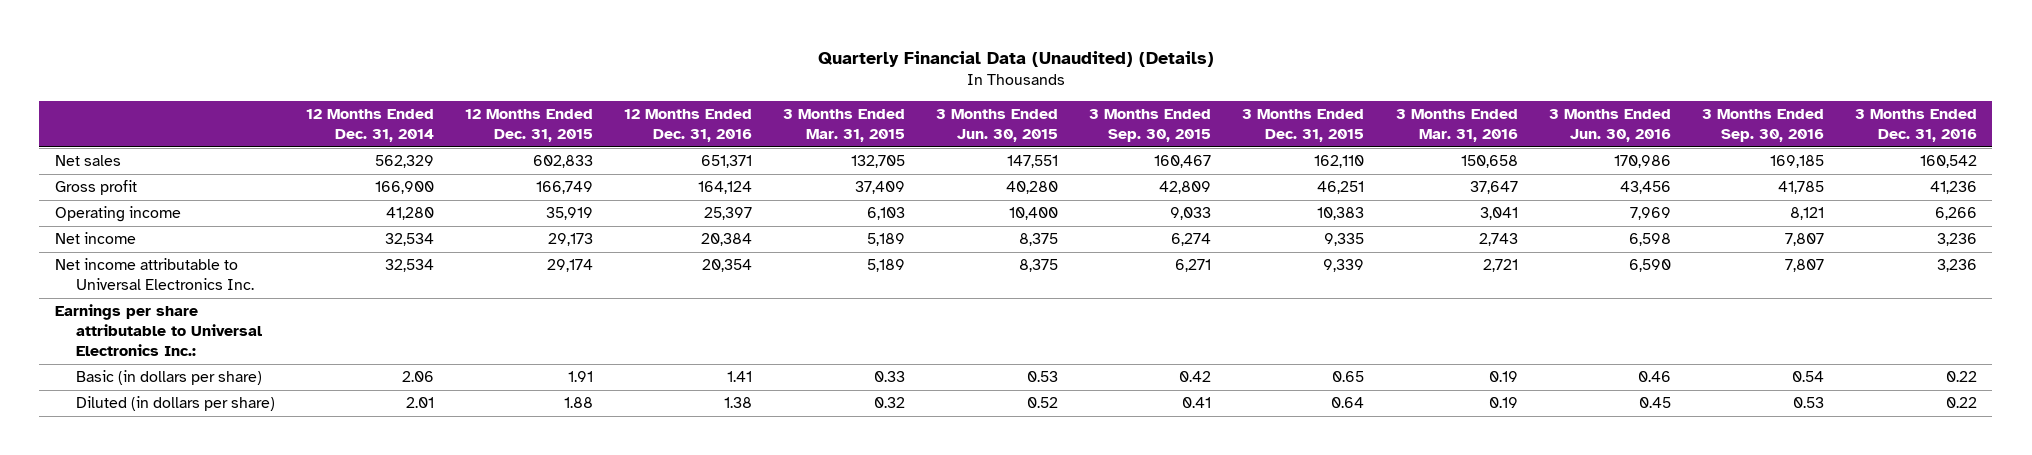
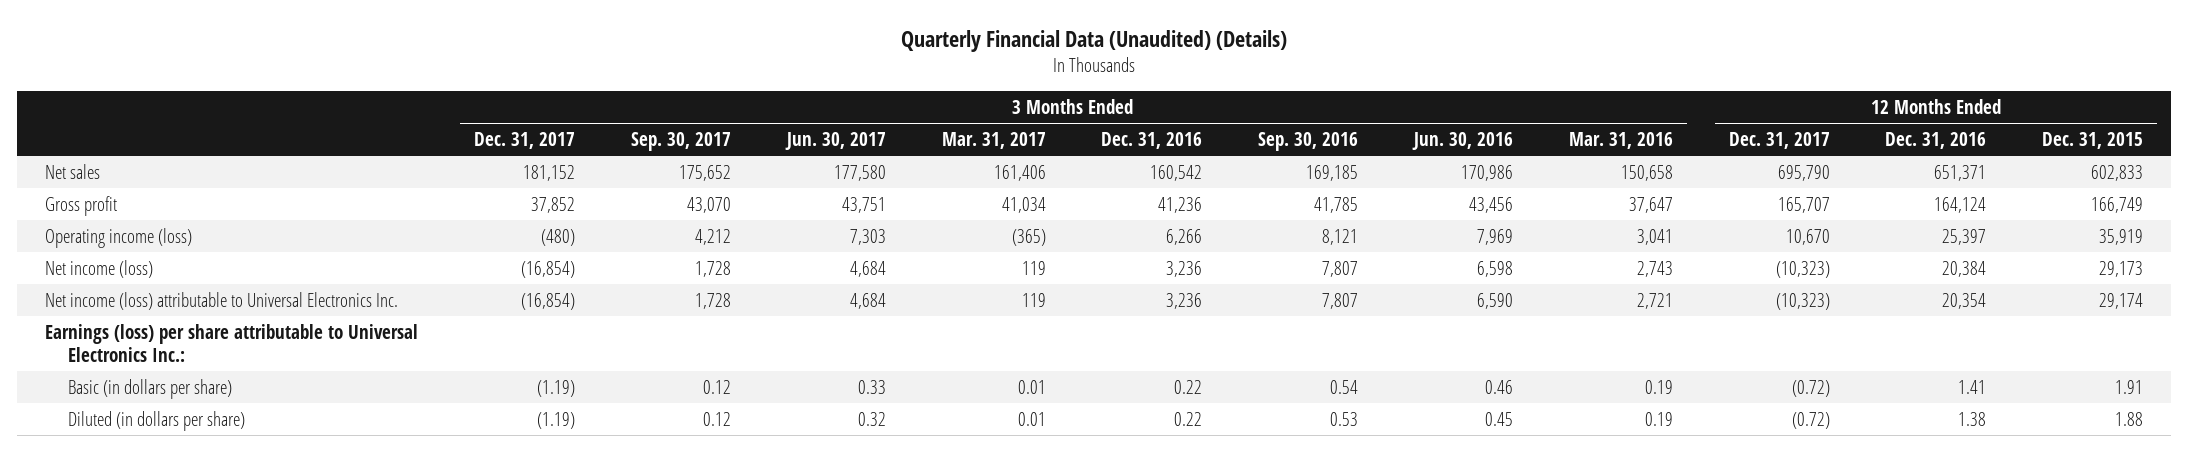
[305,108,434,142] 12 Months Ended Dec. 31, 2014 -> none
[783,108,906,142] 3 Months Ended Mar. 31, 2015 -> none
[936,108,1059,142] 3 Months Ended Jun. 30, 2015 -> none
[1089,108,1212,142] 3 Months Ended Sep. 30, 2015 -> none
[1242,108,1365,142] 3 Months Ended Dec. 31, 2015 -> none
none -> [474,132,576,150] Dec. 31, 2017
none -> [630,132,731,152] Sep. 30, 2017
none -> [784,132,886,151] Jun. 30, 2017
none -> [941,132,1046,150] Mar. 31, 2017
none -> [1728,132,1830,150] Dec. 31, 2017
[54,206,181,223] Operating income -> [45,227,193,248] Operating income (loss)
[54,232,136,245] Net income -> [45,259,154,278] Net income (loss)
[54,258,254,291] Net income attributable to Universal Electronics Inc. -> [45,291,399,310] Net income (loss) attributable to Universal Electronics Inc.
[54,304,262,357] Earnings per share attributable to Universal Electronics Inc.: -> [45,323,419,362] Earnings (loss) per share attributable to Universal Electronics Inc.:

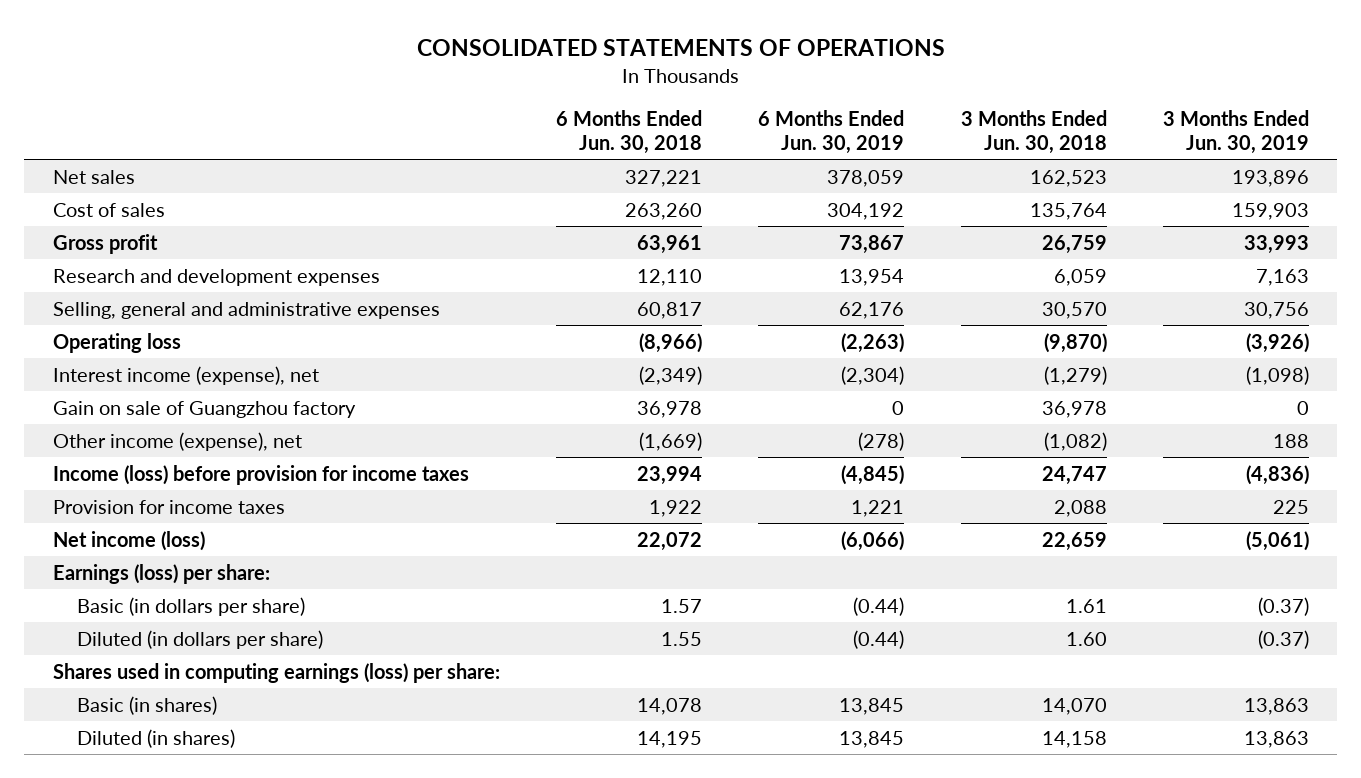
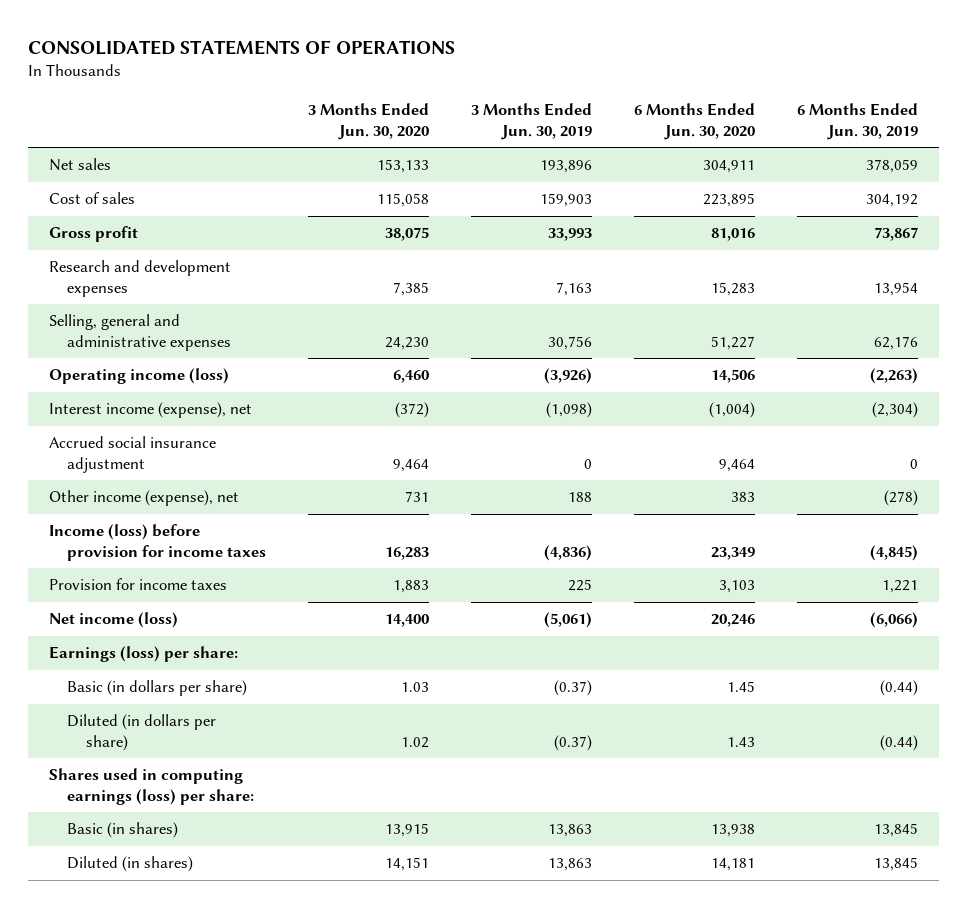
[555,110,702,155] 6 Months Ended Jun. 30, 2018 -> none
[960,110,1107,155] 3 Months Ended Jun. 30, 2018 -> none
none -> [308,103,430,140] 3 Months Ended Jun. 30, 2020
none -> [633,103,755,140] 6 Months Ended Jun. 30, 2020
[52,332,181,353] Operating loss -> [48,368,229,385] Operating income (loss)
[52,400,356,418] Gain on sale of Guangzhou factory -> none
none -> [48,436,216,473] Accrued social insurance adjustment

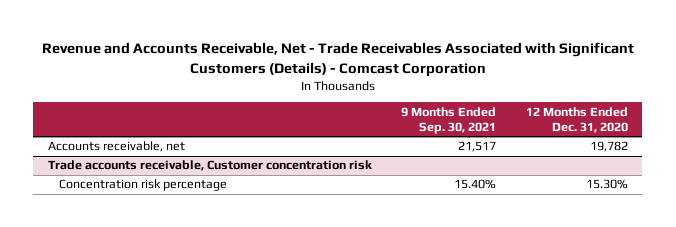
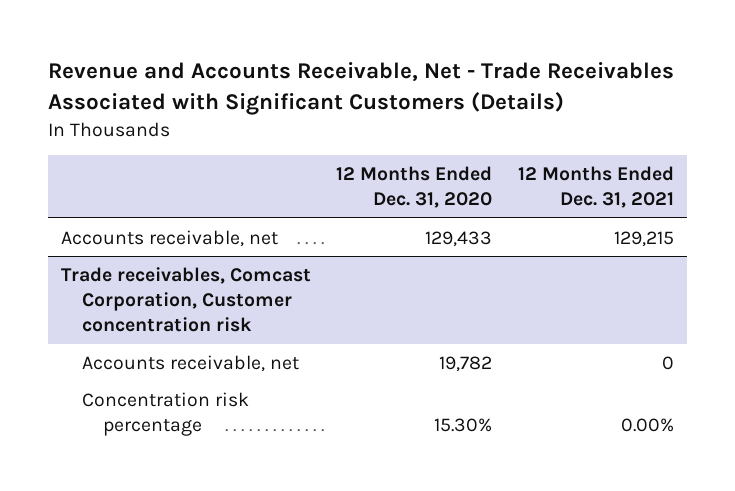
[41,41,634,77] Revenue and Accounts Receivable, Net - Trade Receivables Associated with Significant Customers (Details) - Comcast Corporation -> [47,62,674,116] Revenue and Accounts Receivable, Net - Trade Receivables Associated with Significant Customers (Details)
[401,106,497,134] 9 Months Ended Sep. 30, 2021 -> none
none -> [518,166,675,209] 12 Months Ended Dec. 31, 2021
none -> [60,229,278,247] Accounts receivable, net
none -> [60,266,311,333] Trade receivables, Comcast Corporation, Customer concentration risk
[48,160,373,172] Trade accounts receivable, Customer concentration risk -> none

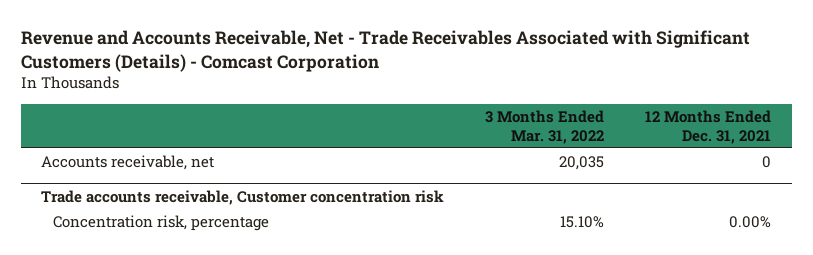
[47,62,674,116] Revenue and Accounts Receivable, Net - Trade Receivables Associated with Significant Customers (Details) -> [20,30,750,73] Revenue and Accounts Receivable, Net - Trade Receivables Associated with Significant Customers (Details) - Comcast Corporation
[336,166,493,209] 12 Months Ended Dec. 31, 2020 -> none
none -> [485,109,605,144] 3 Months Ended Mar. 31, 2022
[60,229,278,247] Accounts receivable, net -> none
[60,266,311,333] Trade receivables, Comcast Corporation, Customer concentration risk -> none
none -> [41,189,445,205] Trade accounts receivable, Customer concentration risk
[82,391,250,436] Concentration risk percentage -> [53,215,270,232] Concentration risk, percentage

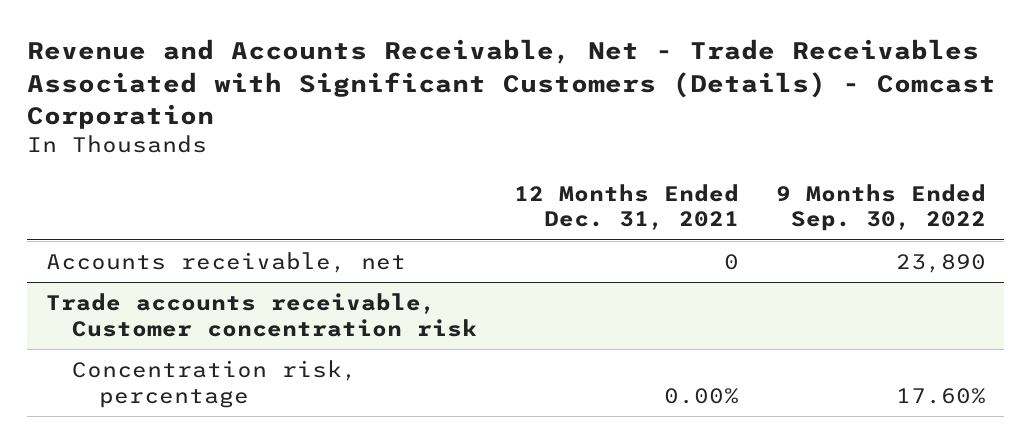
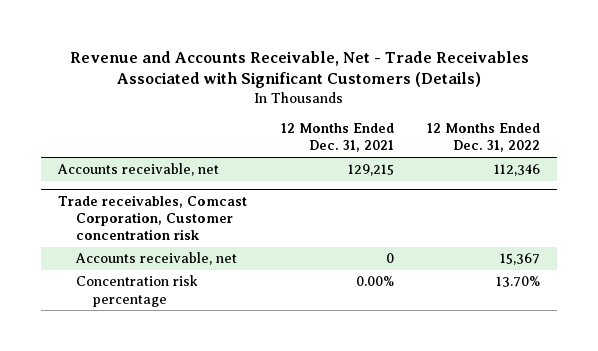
[27,39,997,129] Revenue and Accounts Receivable, Net - Trade Receivables Associated with Significant Customers (Details) - Comcast Corporation -> [70,50,530,89] Revenue and Accounts Receivable, Net - Trade Receivables Associated with Significant Customers (Details)
[776,183,987,232] 9 Months Ended Sep. 30, 2022 -> none
none -> [426,123,540,153] 12 Months Ended Dec. 31, 2022
none -> [57,163,220,177] Accounts receivable, net
none -> [58,194,248,241] Trade receivables, Comcast Corporation, Customer concentration risk
[45,292,478,337] Trade accounts receivable, Customer concentration risk -> none
[72,359,358,408] Concentration risk, percentage -> [75,275,198,307] Concentration risk percentage

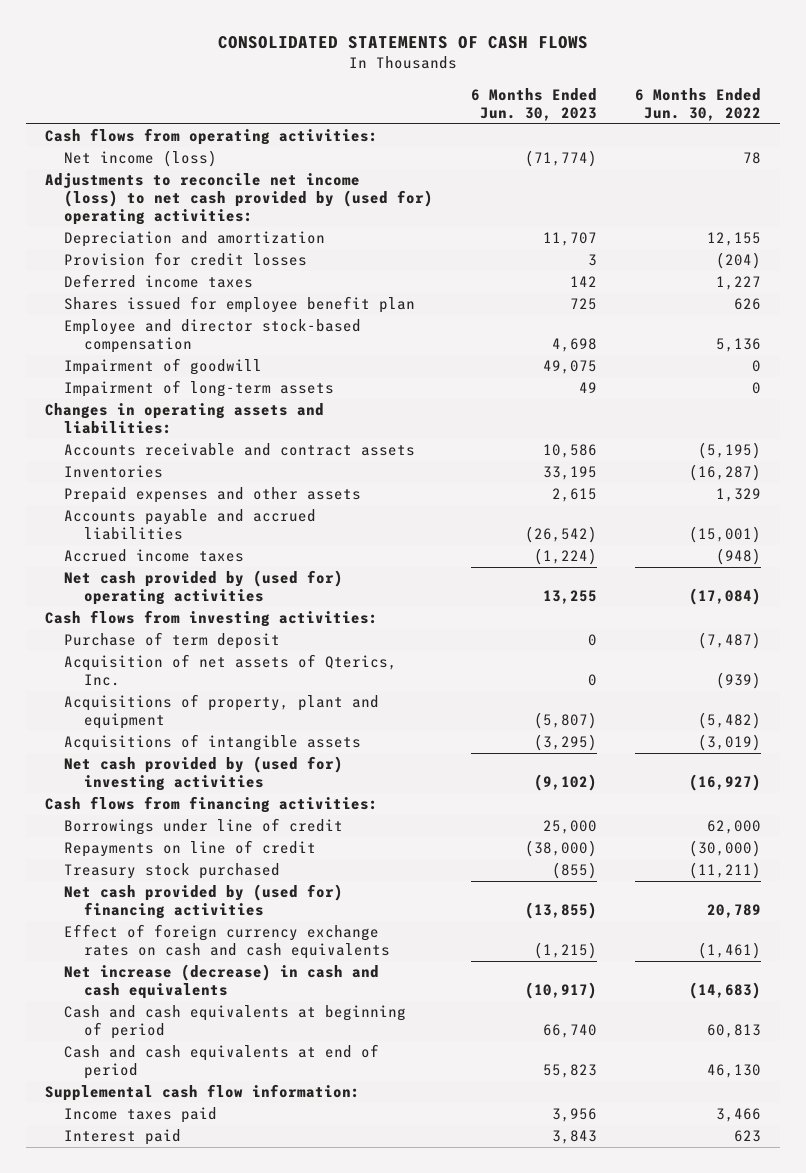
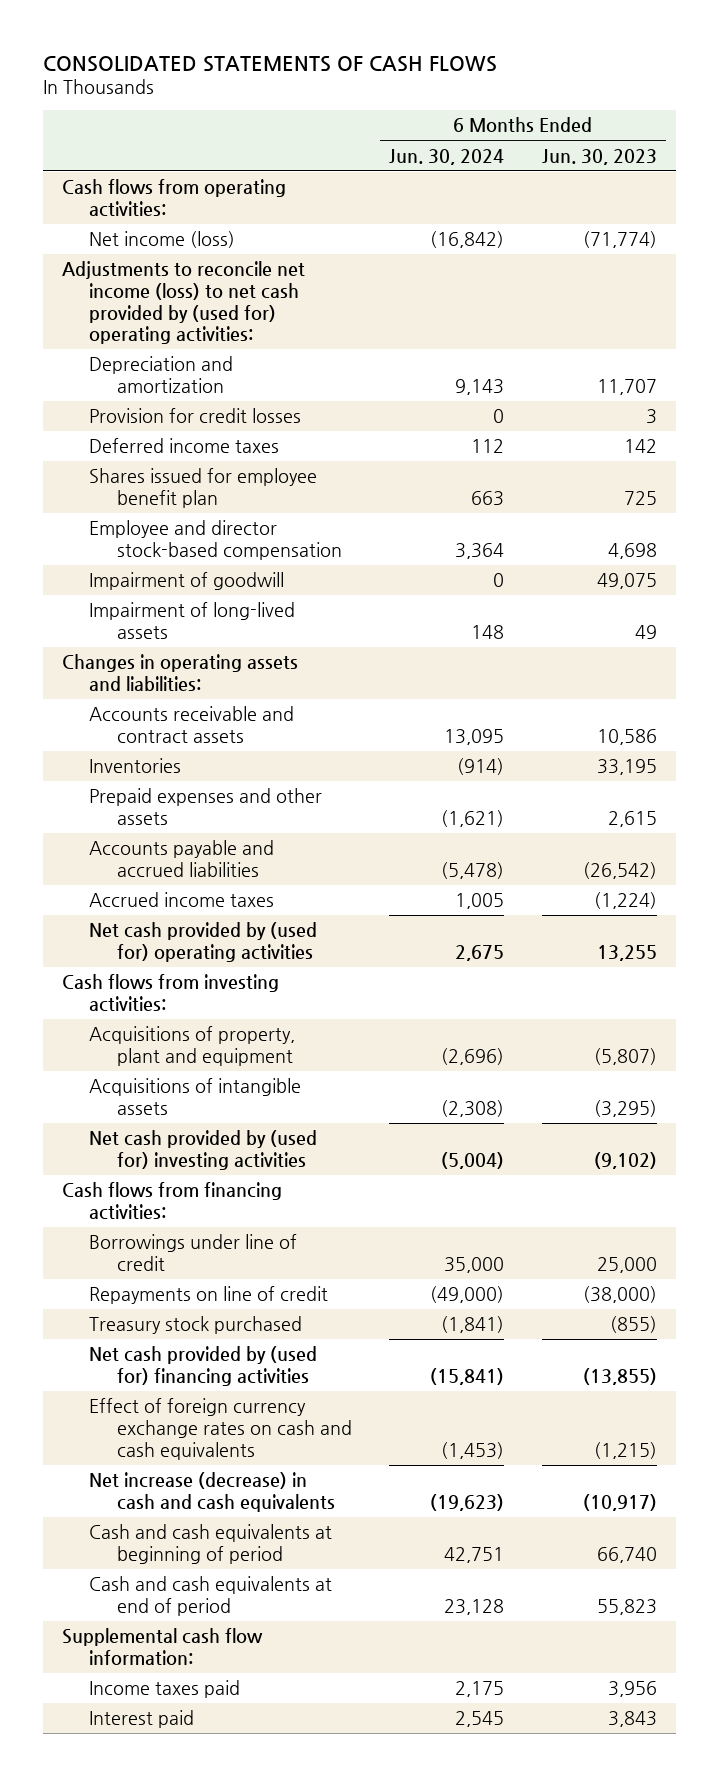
[635,87,762,121] 6 Months Ended Jun. 30, 2022 -> none
none -> [389,148,505,165] Jun. 30, 2024
[64,380,335,398] Impairment of long-term assets -> [89,602,296,639] Impairment of long-lived assets
[64,632,281,650] Purchase of term deposit -> none
[64,654,398,687] Acquisition of net assets of Qterics, Inc. -> none

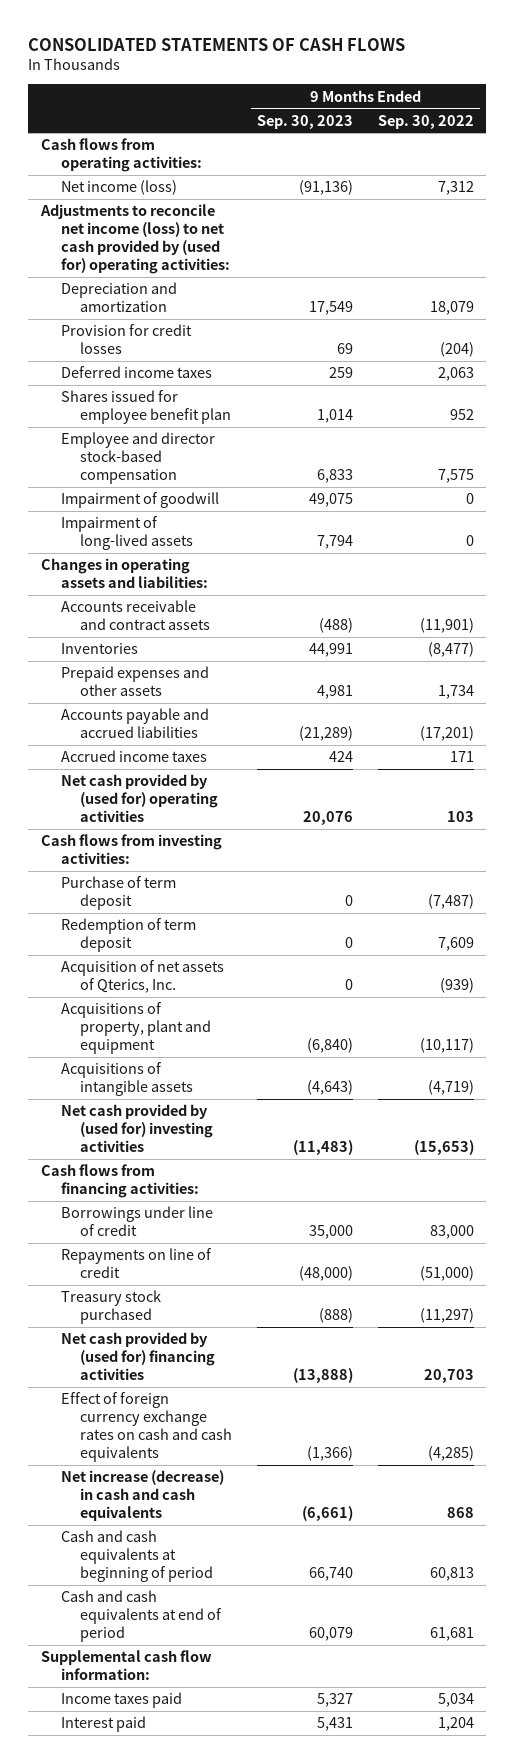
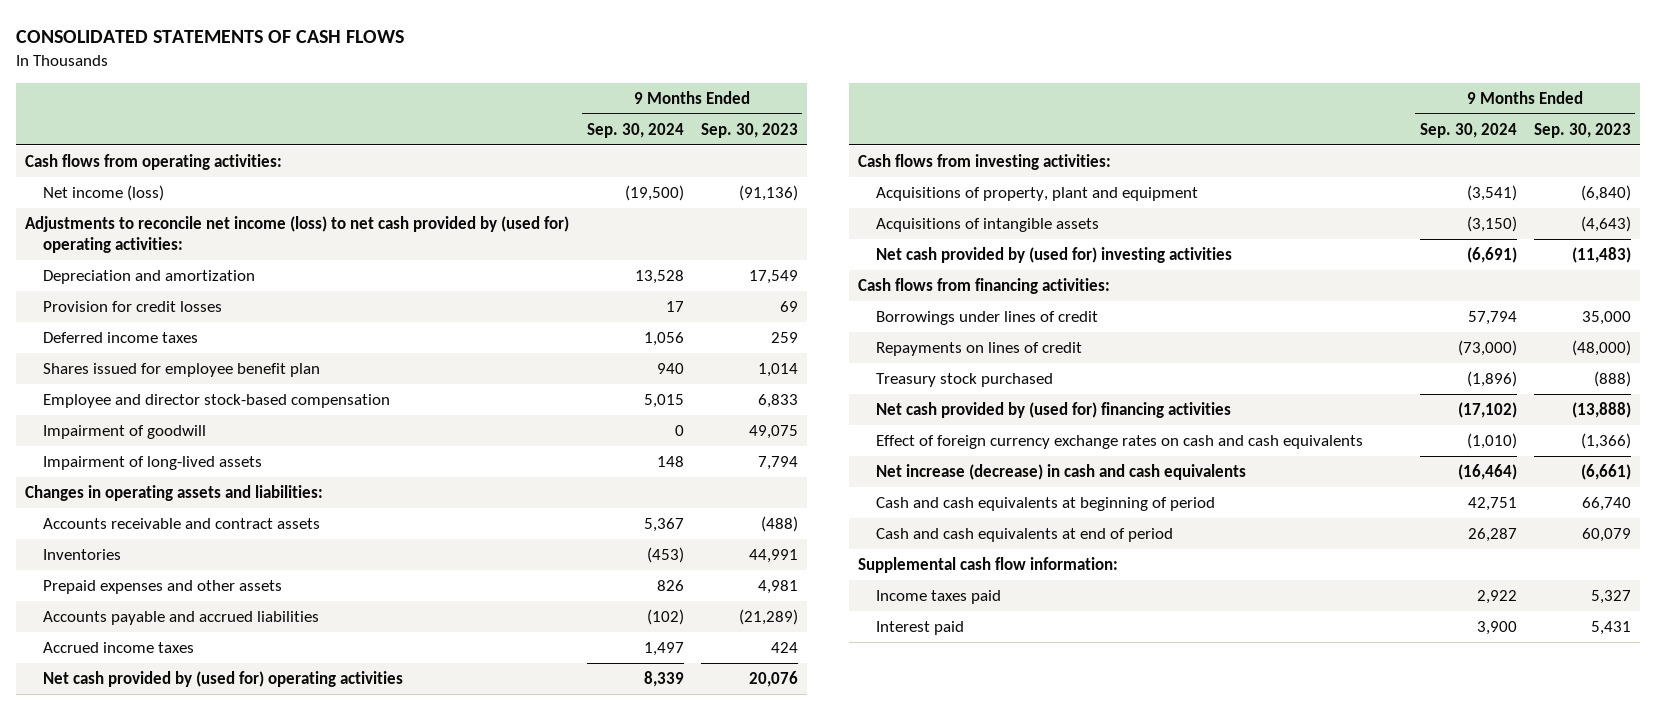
[377,114,474,129] Sep. 30, 2022 -> none
none -> [586,122,684,138] Sep. 30, 2024
[60,876,176,911] Purchase of term deposit -> none
[60,918,196,953] Redemption of term deposit -> none
[60,960,224,994] Acquisition of net assets of Qterics, Inc. -> none
[60,1206,213,1237] Borrowings under line of credit -> [875,310,1098,325] Borrowings under lines of credit
[60,1248,212,1279] Repayments on line of credit -> [875,341,1082,356] Repayments on lines of credit

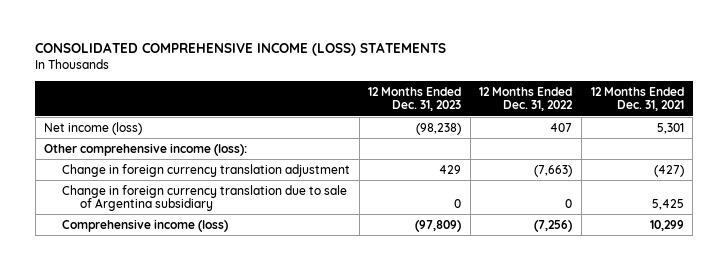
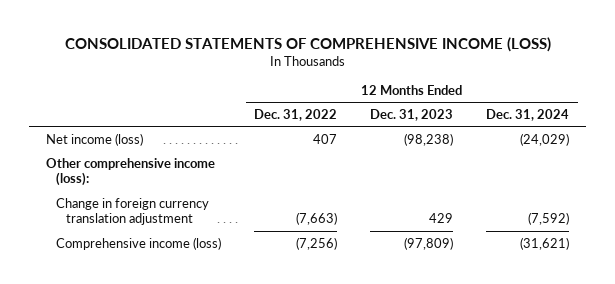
[35,42,447,57] CONSOLIDATED COMPREHENSIVE INCOME (LOSS) STATEMENTS -> [64,36,551,52] CONSOLIDATED STATEMENTS OF COMPREHENSIVE INCOME (LOSS)
[590,86,684,112] 12 Months Ended Dec. 31, 2021 -> none
none -> [486,108,570,121] Dec. 31, 2024
[62,184,348,212] Change in foreign currency translation due to sale of Argentina subsidiary -> none

